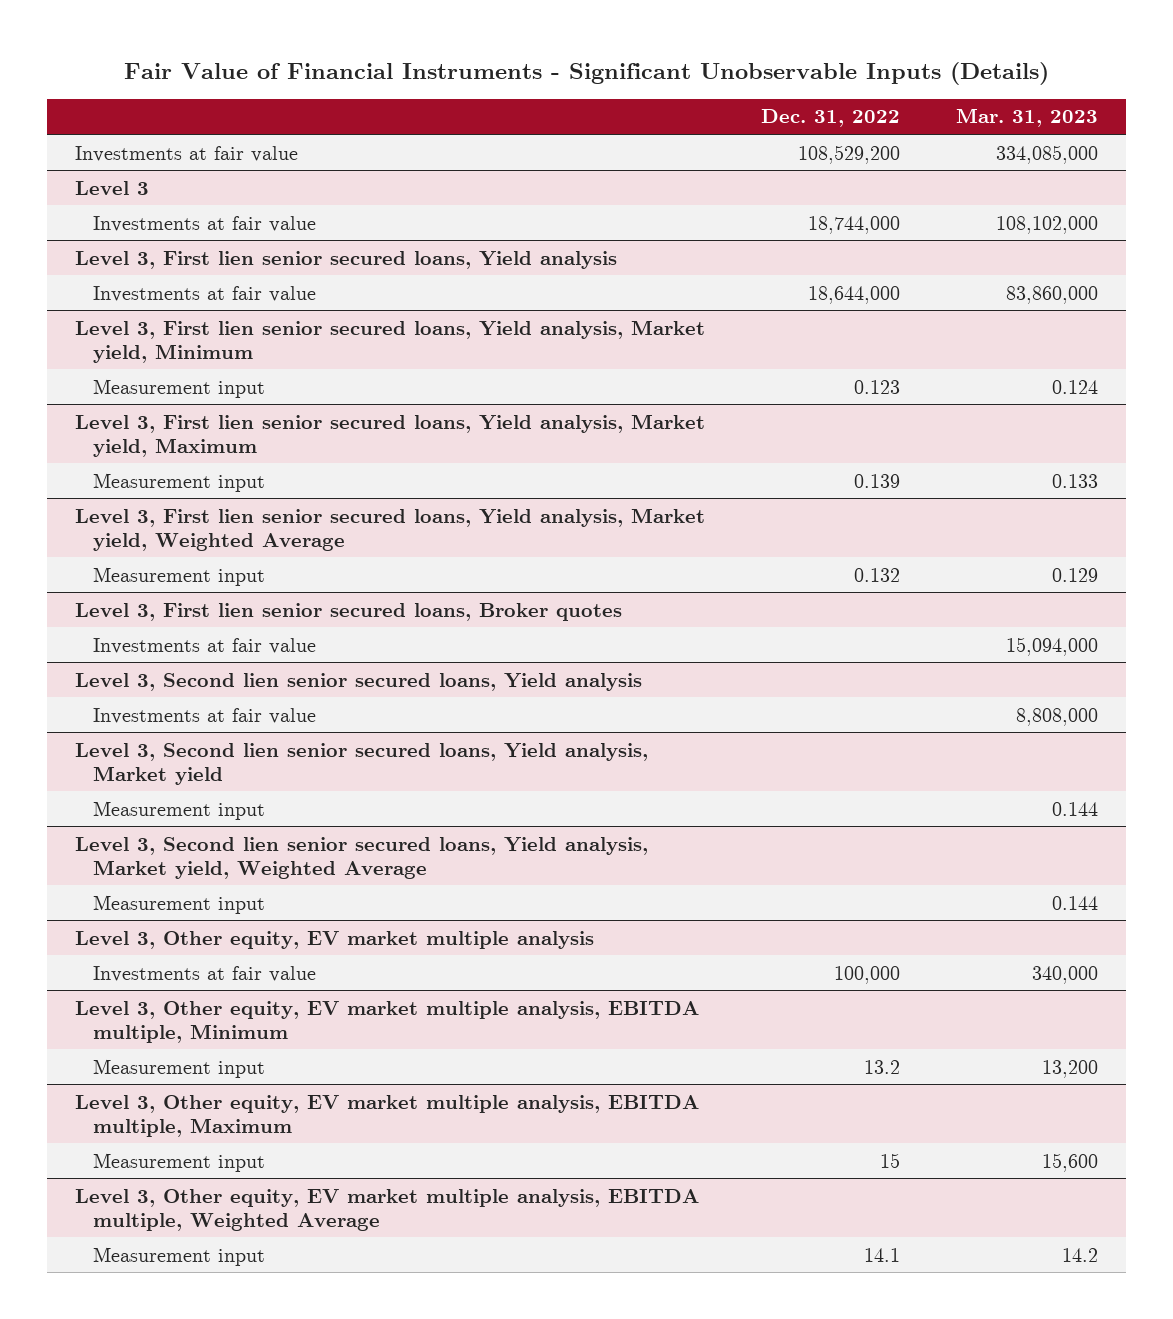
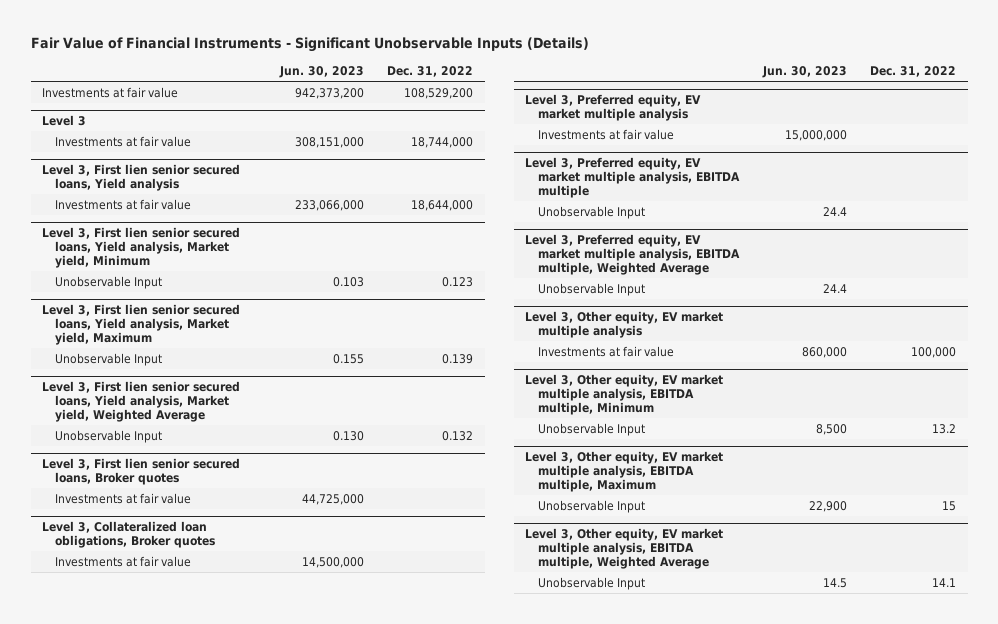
[956,108,1099,128] Mar. 31, 2023 -> none
none -> [278,65,364,78] Jun. 30, 2023
[93,378,266,398] Measurement input -> [55,275,163,289] Unobservable Input
[93,472,266,492] Measurement input -> [55,352,163,366] Unobservable Input
[93,566,266,586] Measurement input -> [55,429,163,443] Unobservable Input
[75,672,643,691] Level 3, Second lien senior secured loans, Yield analysis -> none
none -> [42,520,216,548] Level 3, Collateralized loan obligations, Broker quotes
[75,742,649,785] Level 3, Second lien senior secured loans, Yield analysis, Market yield -> none
[93,800,266,820] Measurement input -> none
[75,836,649,879] Level 3, Second lien senior secured loans, Yield analysis, Market yield, Weighted Average -> none
[93,894,266,914] Measurement input -> none
none -> [525,93,702,121] Level 3, Preferred equity, EV market multiple analysis
none -> [538,128,675,140] Investments at fair value
none -> [525,156,741,199] Level 3, Preferred equity, EV market multiple analysis, EBITDA multiple
none -> [538,205,646,219] Unobservable Input
none -> [525,233,741,276] Level 3, Preferred equity, EV market multiple analysis, EBITDA multiple, Weighted Average
none -> [538,282,646,296] Unobservable Input
[93,1058,266,1078] Measurement input -> [538,422,646,436] Unobservable Input
[93,1152,266,1172] Measurement input -> none
none -> [538,499,646,513] Unobservable Input
[93,1246,266,1266] Measurement input -> [538,576,646,590] Unobservable Input

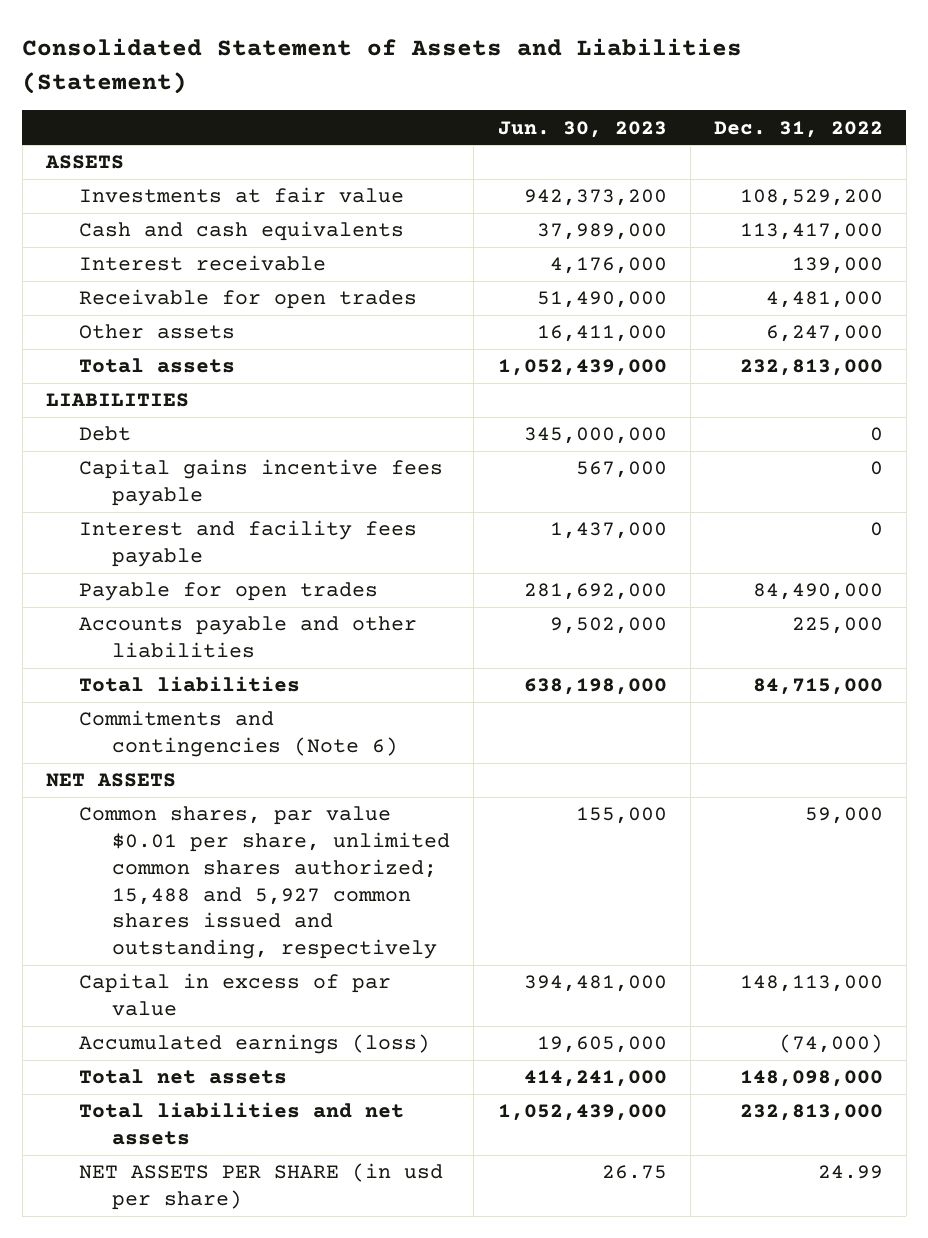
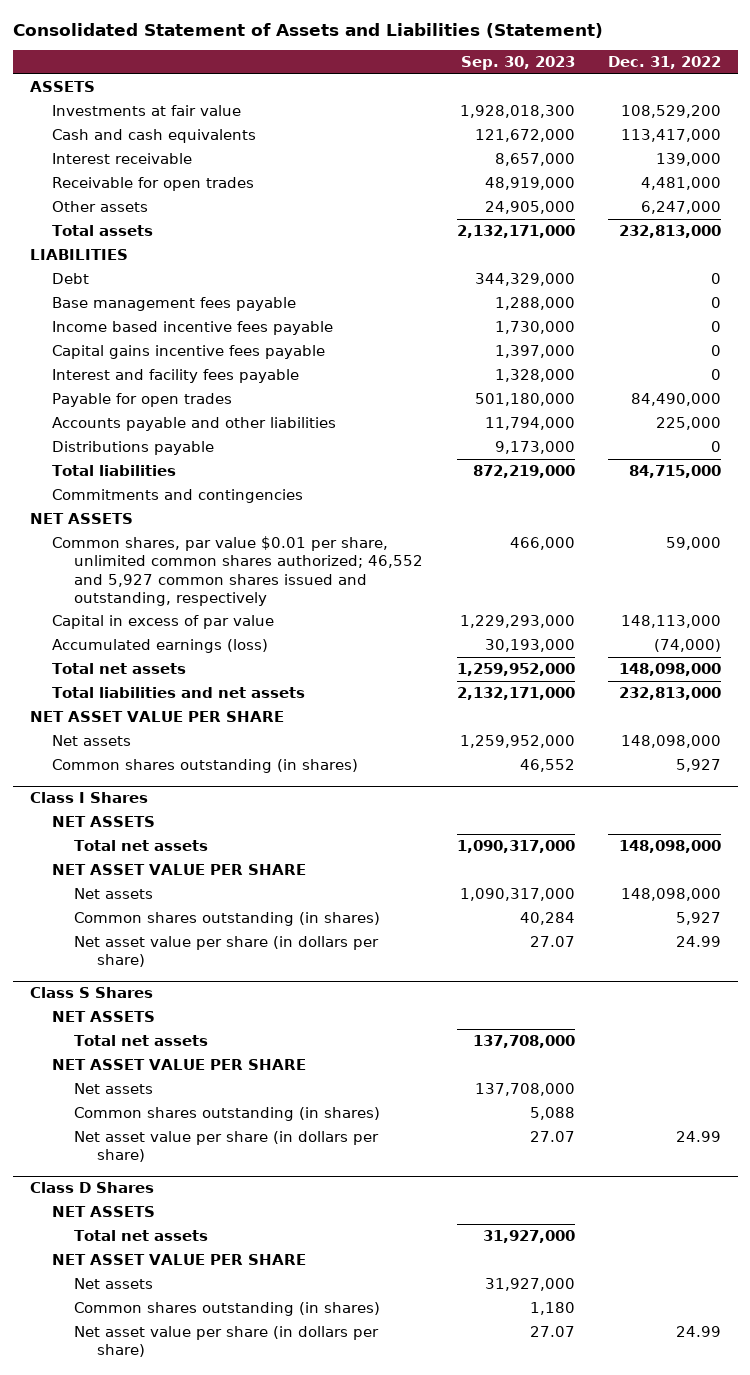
[497,120,667,138] Jun. 30, 2023 -> none
none -> [460,56,575,71] Sep. 30, 2023
none -> [51,297,296,312] Base management fees payable
none -> [51,321,333,336] Income based incentive fees payable
none -> [51,441,214,456] Distributions payable
[78,710,399,758] Commitments and contingencies (Note 6) -> [51,489,303,504] Commitments and contingencies
[78,806,451,960] Common shares, par value $0.01 per share, unlimited common shares authorized; 15,488 and 5,927 common shares issued and outstanding, respectively -> [51,536,424,607] Common shares, par value $0.01 per share, unlimited common shares authorized; 46,552 and 5,927 common shares issued and outstanding, respectively
none -> [29,711,284,723] NET ASSET VALUE PER SHARE
none -> [51,735,131,747] Net assets
none -> [51,759,358,774] Common shares outstanding (in shares)
none -> [29,792,148,804] Class I Shares
none -> [51,816,155,828] NET ASSETS
none -> [74,840,209,852] Total net assets
none -> [51,864,306,876] NET ASSET VALUE PER SHARE
none -> [74,888,154,900] Net assets
none -> [74,912,381,927] Common shares outstanding (in shares)
[78,1163,443,1211] NET ASSETS PER SHARE (in usd per share) -> [74,936,380,968] Net asset value per share (in dollars per share)
none -> [29,987,153,999] Class S Shares
none -> [51,1011,155,1023] NET ASSETS
none -> [74,1035,209,1047] Total net assets
none -> [51,1059,306,1071] NET ASSET VALUE PER SHARE
none -> [74,1083,154,1095] Net assets
none -> [74,1107,381,1122] Common shares outstanding (in shares)
none -> [74,1131,380,1163] Net asset value per share (in dollars per share)
none -> [29,1182,154,1194] Class D Shares
none -> [51,1206,155,1218] NET ASSETS
none -> [74,1230,209,1242] Total net assets
none -> [51,1254,306,1266] NET ASSET VALUE PER SHARE
none -> [74,1278,154,1290] Net assets
none -> [74,1302,381,1317] Common shares outstanding (in shares)
none -> [74,1326,380,1358] Net asset value per share (in dollars per share)

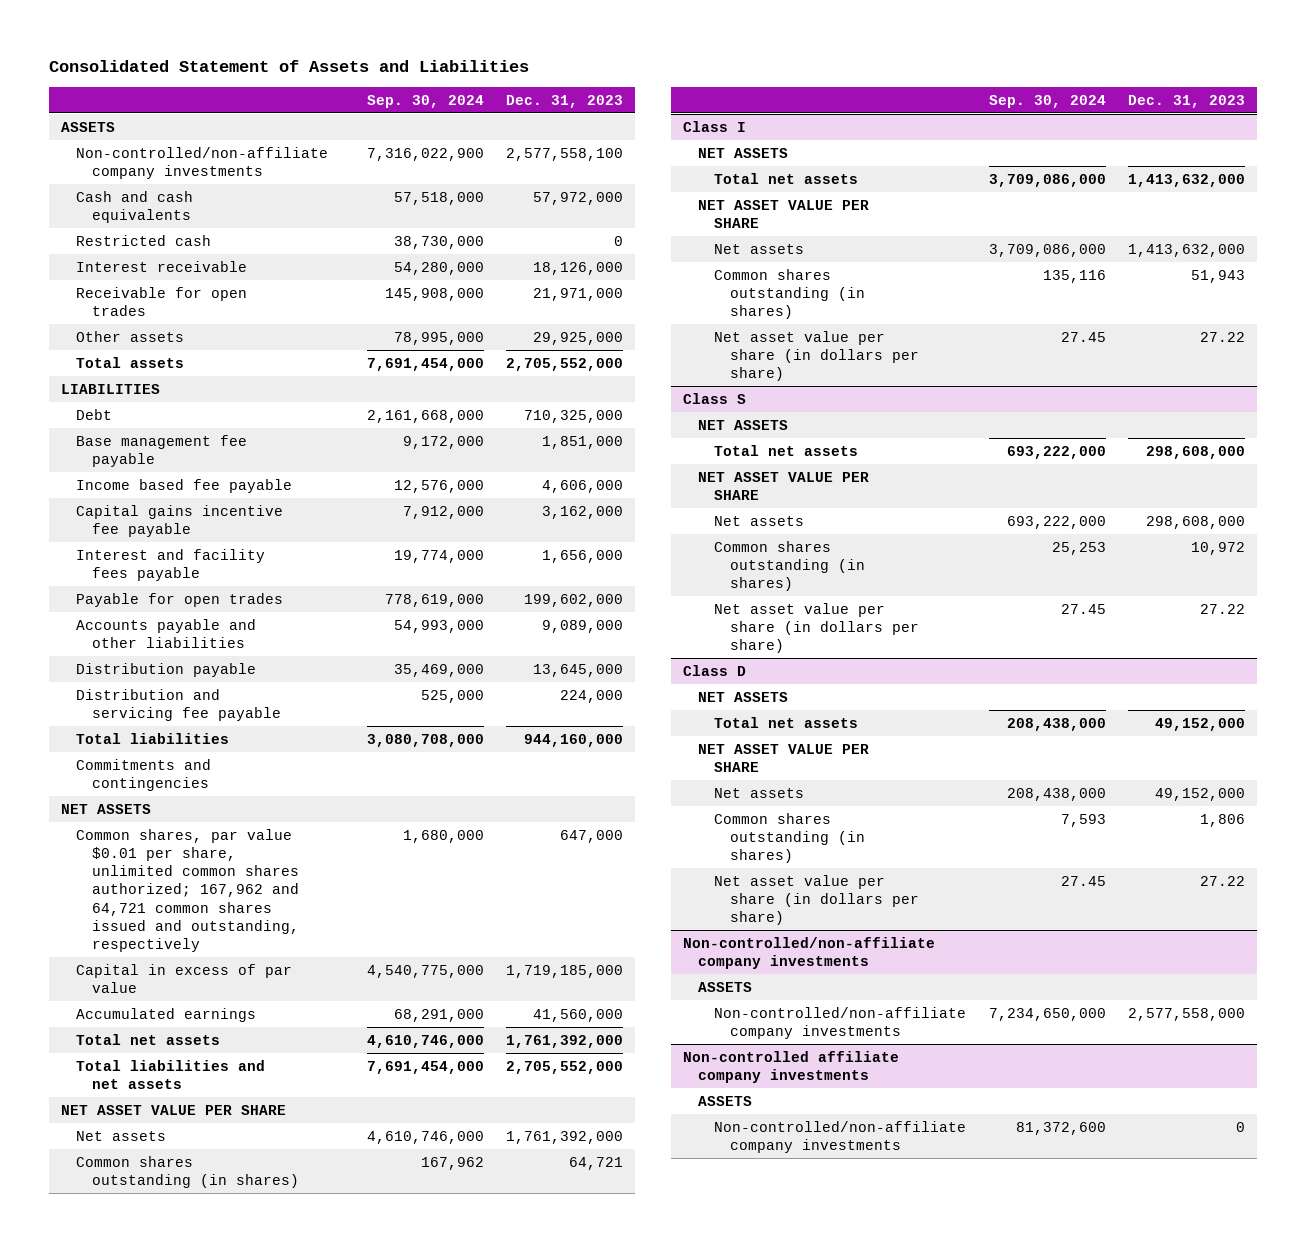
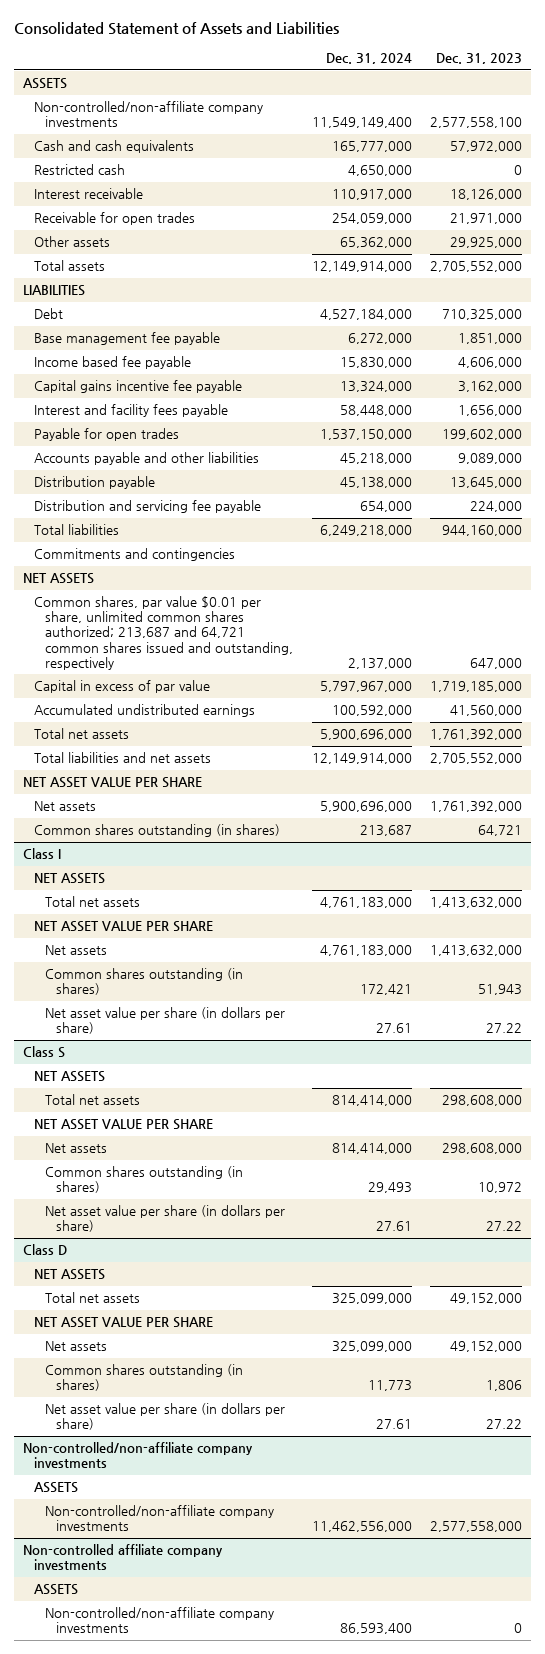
[366,94,484,108] Sep. 30, 2024 -> none
none -> [325,53,412,65] Dec. 31, 2024
[76,828,300,953] Common shares, par value $0.01 per share, unlimited common shares authorized; 167,962 and 64,721 common shares issued and outstanding, respectively -> [34,596,294,670] Common shares, par value $0.01 per share, unlimited common shares authorized; 213,687 and 64,721 common shares issued and outstanding, respectively
[76,1007,257,1022] Accumulated earnings -> [34,704,256,718] Accumulated undistributed earnings

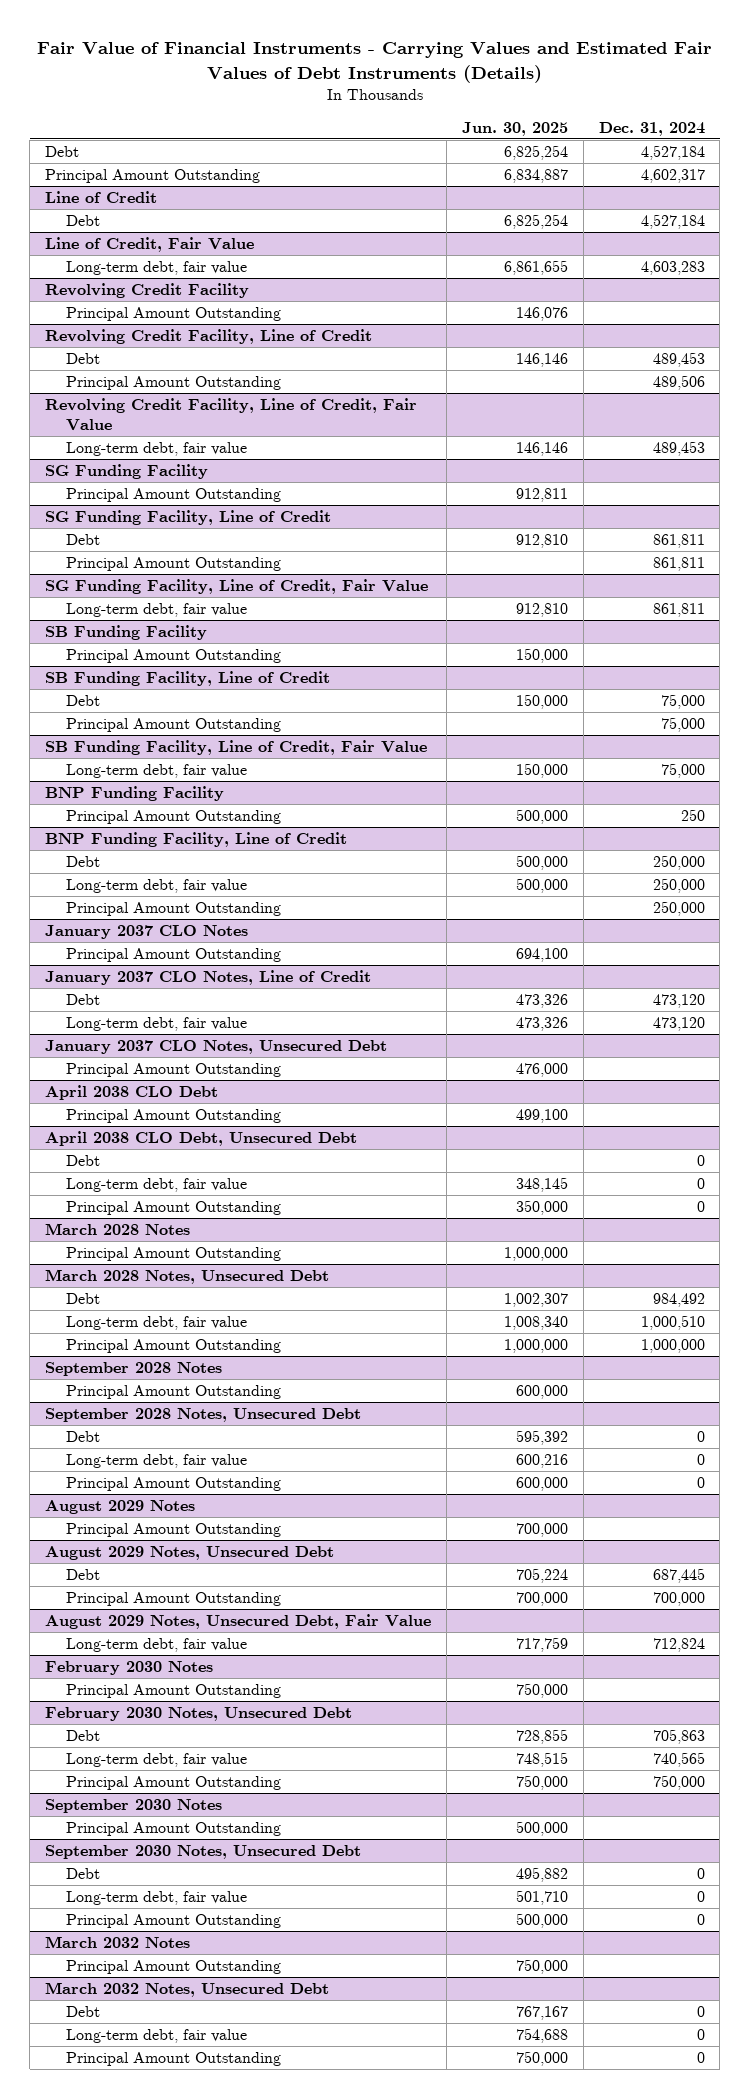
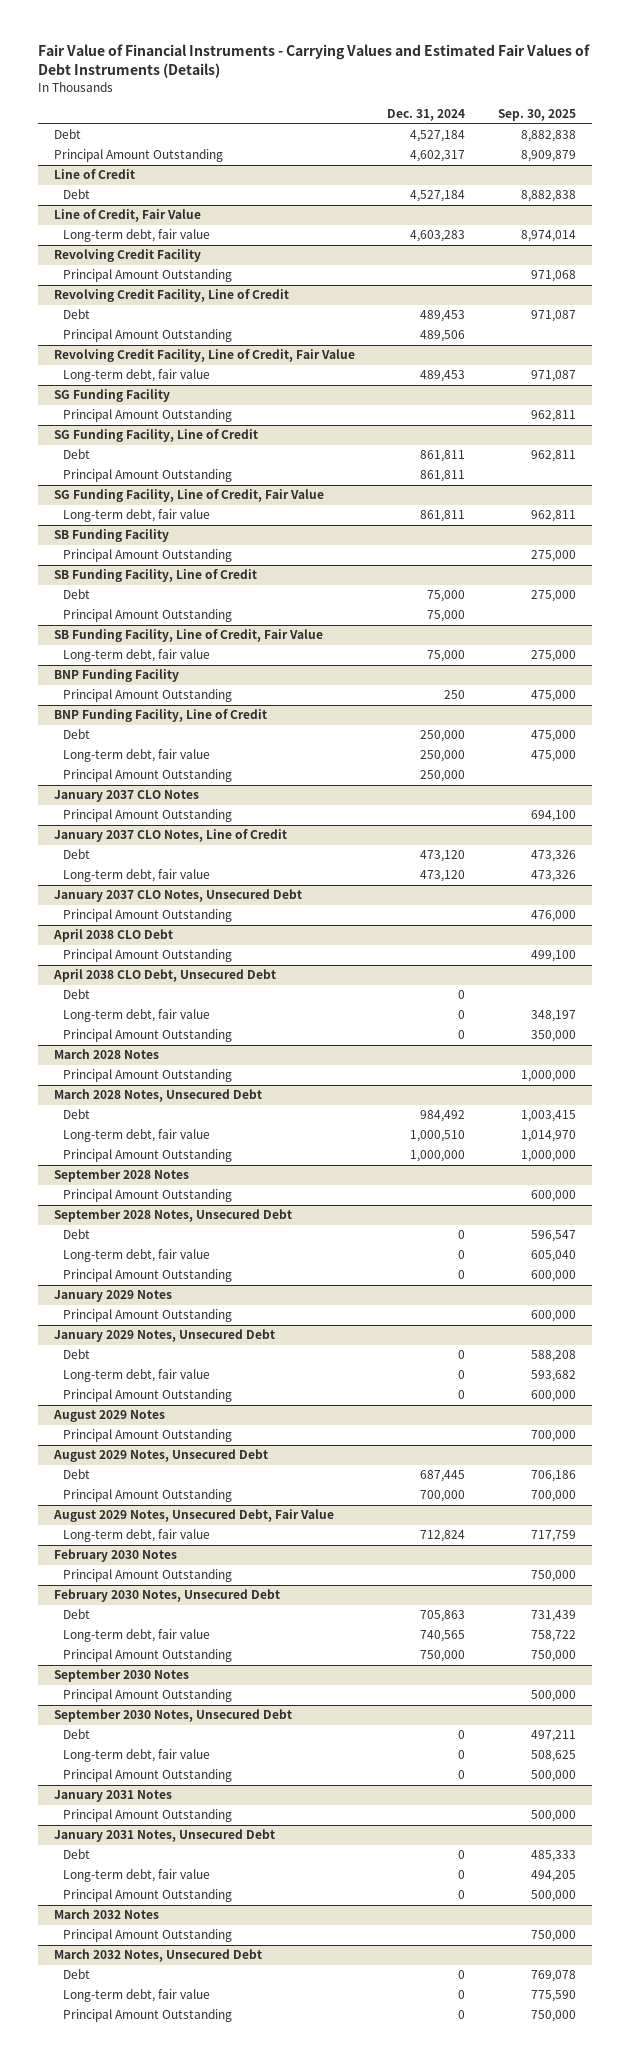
[461,121,568,136] Jun. 30, 2025 -> none
none -> [497,109,576,122] Sep. 30, 2025
none -> [53,1290,172,1303] January 2029 Notes
none -> [63,1309,233,1323] Principal Amount Outstanding
none -> [53,1329,275,1343] January 2029 Notes, Unsecured Debt
none -> [63,1349,91,1360] Debt
none -> [63,1369,211,1383] Long-term debt, fair value
none -> [63,1389,233,1403] Principal Amount Outstanding
none -> [53,1790,172,1803] January 2031 Notes
none -> [63,1809,233,1823] Principal Amount Outstanding
none -> [53,1829,275,1843] January 2031 Notes, Unsecured Debt
none -> [63,1849,91,1860] Debt
none -> [63,1869,211,1883] Long-term debt, fair value
none -> [63,1889,233,1903] Principal Amount Outstanding

